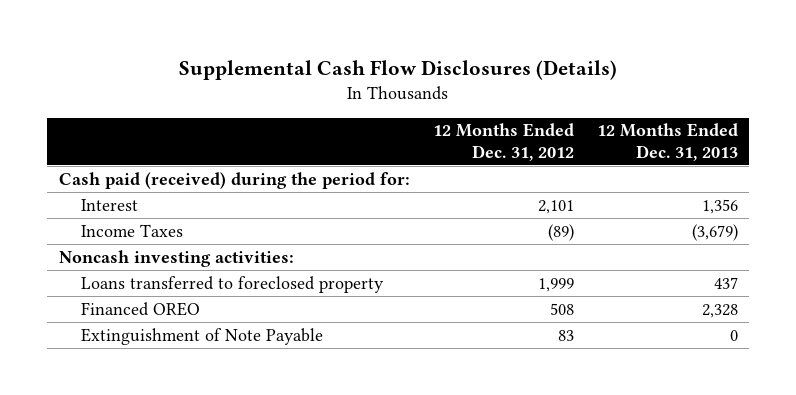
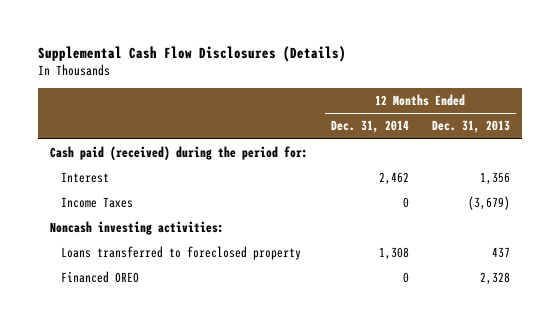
[432,123,574,161] 12 Months Ended Dec. 31, 2012 -> none
none -> [330,120,409,134] Dec. 31, 2014
[80,327,323,345] Extinguishment of Note Payable -> none

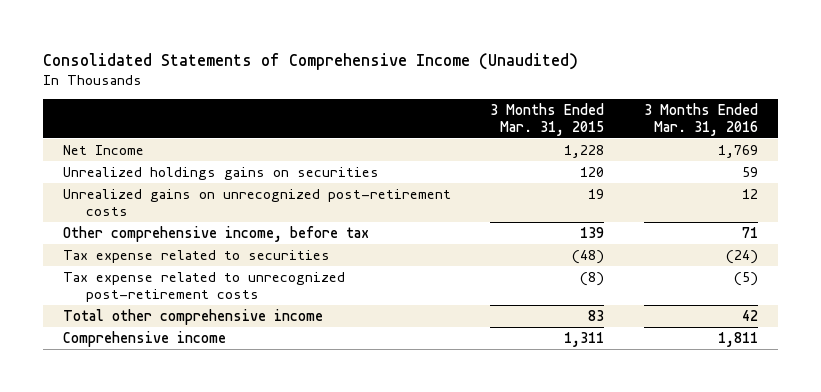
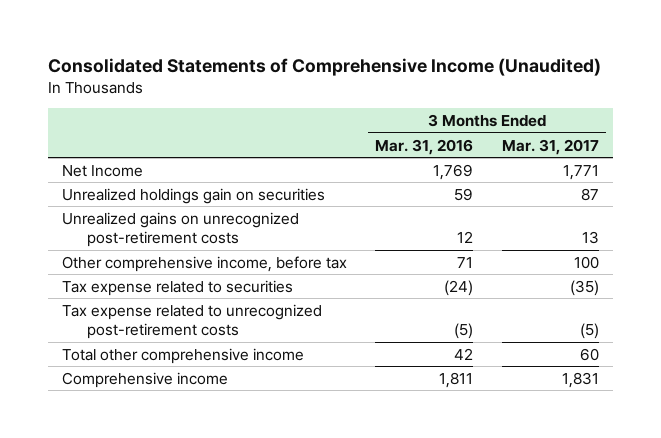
[490,102,605,136] 3 Months Ended Mar. 31, 2015 -> none
none -> [501,138,599,155] Mar. 31, 2017
[63,166,380,180] Unrealized holdings gains on securities -> [61,187,325,204] Unrealized holdings gain on securities

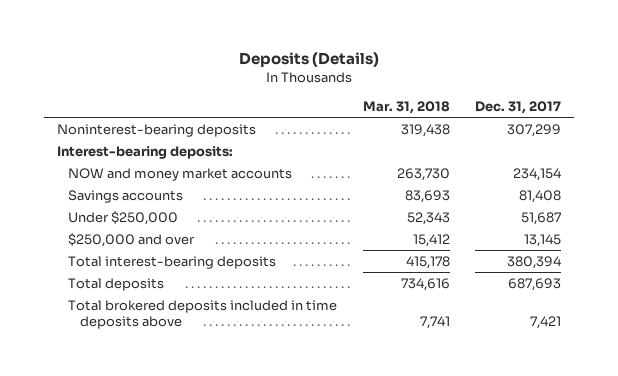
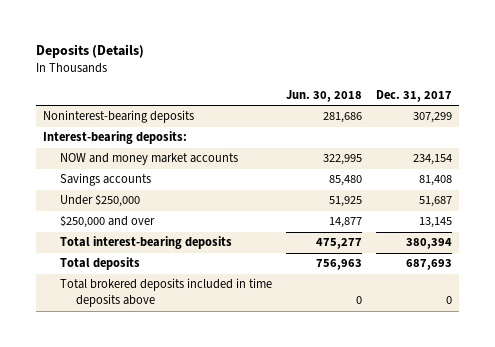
[362,101,450,115] Mar. 31, 2018 -> none
none -> [285,89,362,102] Jun. 30, 2018
[530,315,562,329] 7,421 -> [445,296,452,305] 0

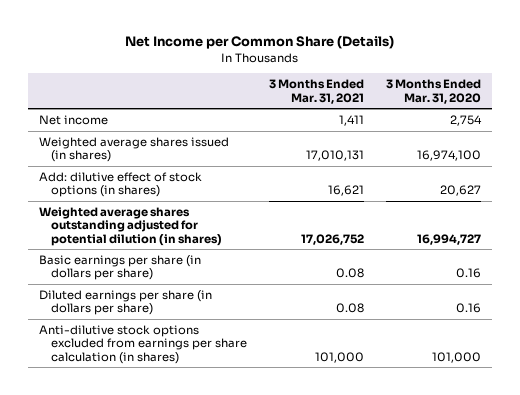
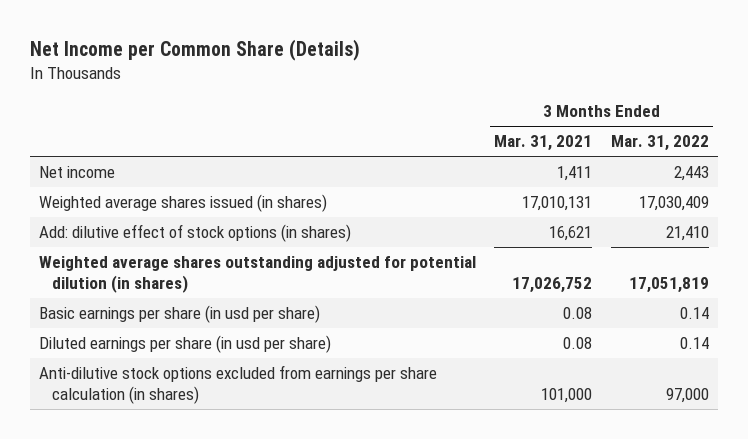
[386,79,482,104] 3 Months Ended Mar. 31, 2020 -> none
none -> [610,135,709,152] Mar. 31, 2022
[39,255,202,281] Basic earnings per share (in dollars per share) -> [38,305,320,324] Basic earnings per share (in usd per share)
[39,290,213,316] Diluted earnings per share (in dollars per share) -> [38,335,331,354] Diluted earnings per share (in usd per share)

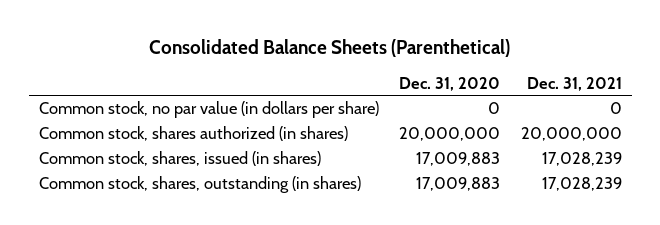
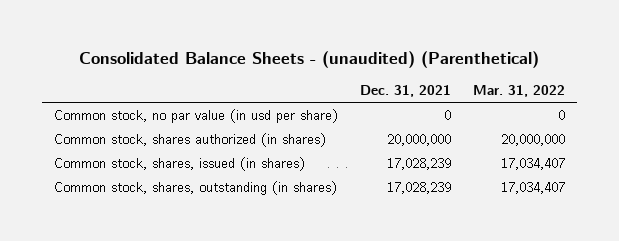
[149,39,511,58] Consolidated Balance Sheets (Parenthetical) -> [79,51,540,69] Consolidated Balance Sheets - (unaudited) (Parenthetical)
[399,76,501,91] Dec. 31, 2020 -> none
none -> [473,85,566,98] Mar. 31, 2022
[38,101,379,119] Common stock, no par value (in dollars per share) -> [53,108,338,123] Common stock, no par value (in usd per share)

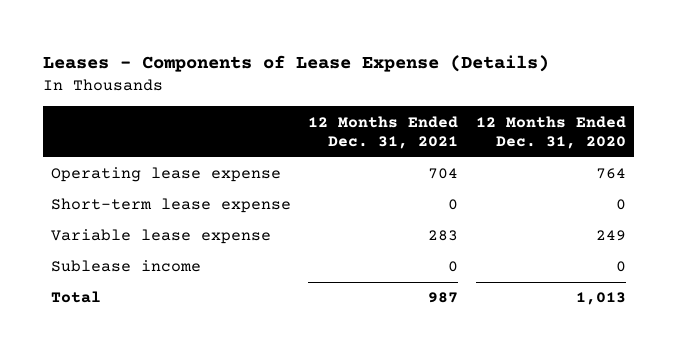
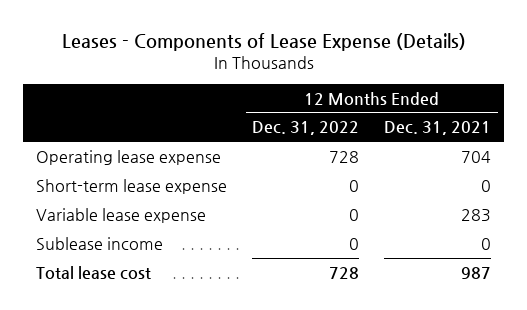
[475,115,626,149] 12 Months Ended Dec. 31, 2020 -> none
none -> [252,121,360,136] Dec. 31, 2022
[51,291,102,304] Total -> [35,265,151,280] Total lease cost

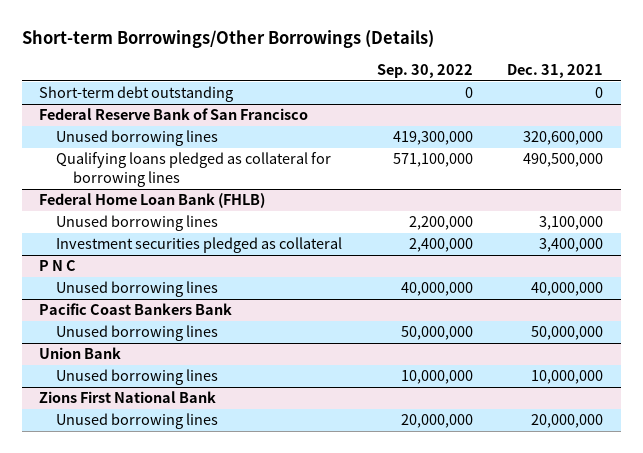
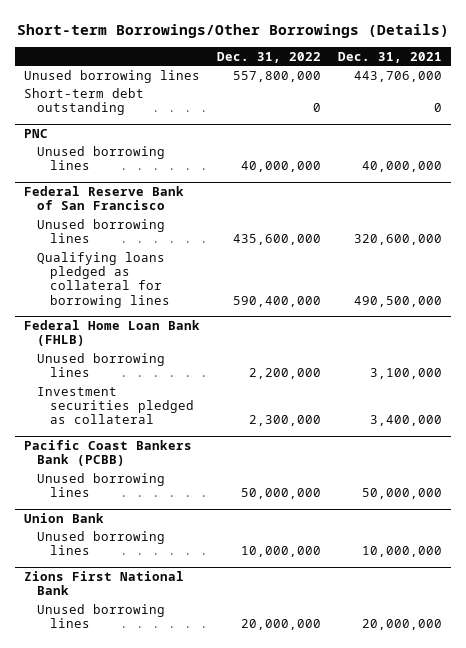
[376,63,473,78] Sep. 30, 2022 -> none
none -> [217,51,322,63] Dec. 31, 2022
none -> [23,69,200,83] Unused borrowing lines
none -> [23,128,48,138] PNC
none -> [36,145,165,170] Unused borrowing lines
[39,260,77,272] P N C -> none
[56,281,219,298] Unused borrowing lines -> none
[39,303,233,316] Pacific Coast Bankers Bank -> [23,439,192,467] Pacific Coast Bankers Bank (PCBB)

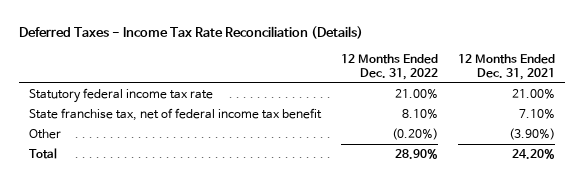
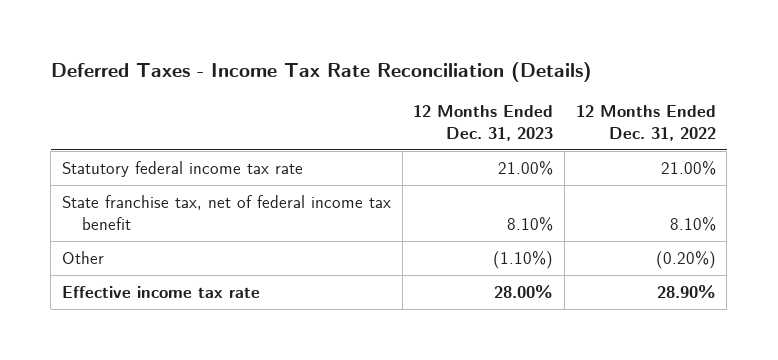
[458,53,556,80] 12 Months Ended Dec. 31, 2021 -> none
none -> [413,105,554,141] 12 Months Ended Dec. 31, 2023
[29,148,58,160] Total -> [62,286,261,299] Effective income tax rate

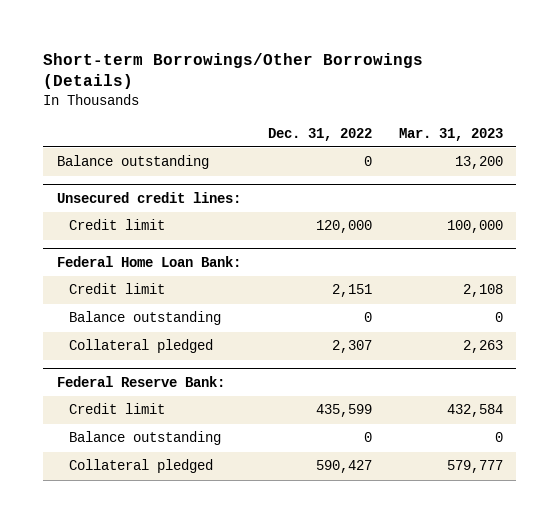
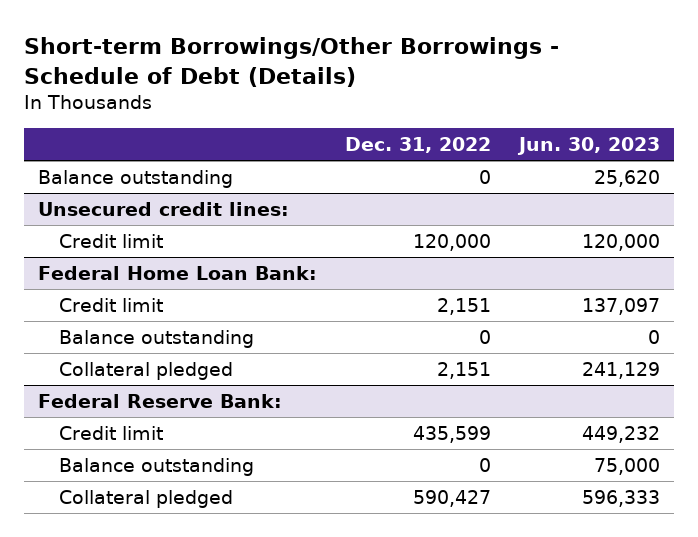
[43,52,424,90] Short-term Borrowings/Other Borrowings (Details) -> [24,36,560,87] Short-term Borrowings/Other Borrowings - Schedule of Debt (Details)
[398,127,503,141] Mar. 31, 2023 -> none
none -> [516,137,660,156] Jun. 30, 2023
[331,340,372,354] 2,307 -> [437,361,492,379] 2,151

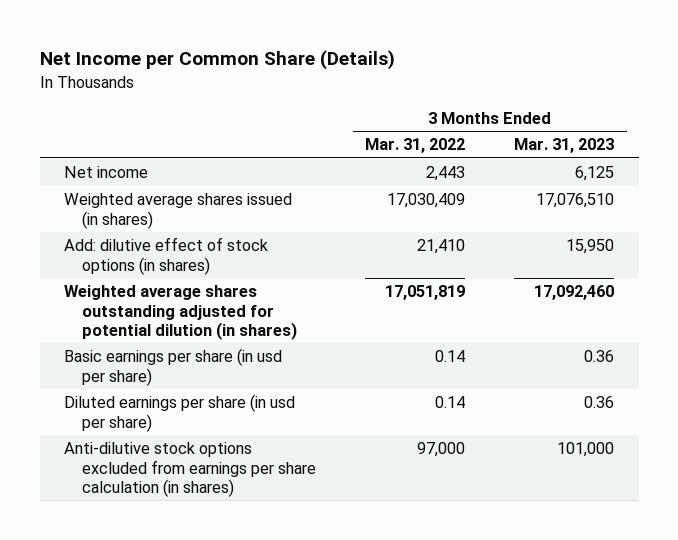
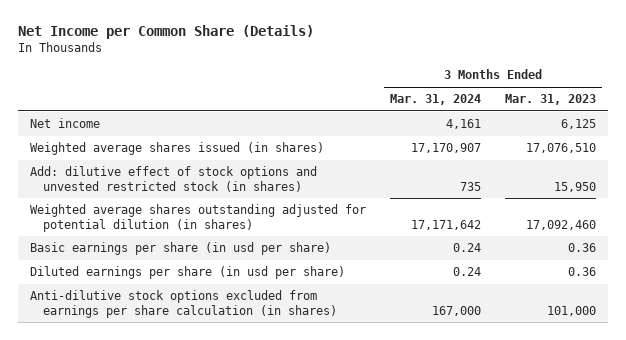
[365,138,466,154] Mar. 31, 2022 -> none
none -> [389,94,481,106] Mar. 31, 2024
[64,237,269,275] Add: dilutive effect of stock options (in shares) -> [29,166,317,192] Add: dilutive effect of stock options and unvested restricted stock (in shares)

